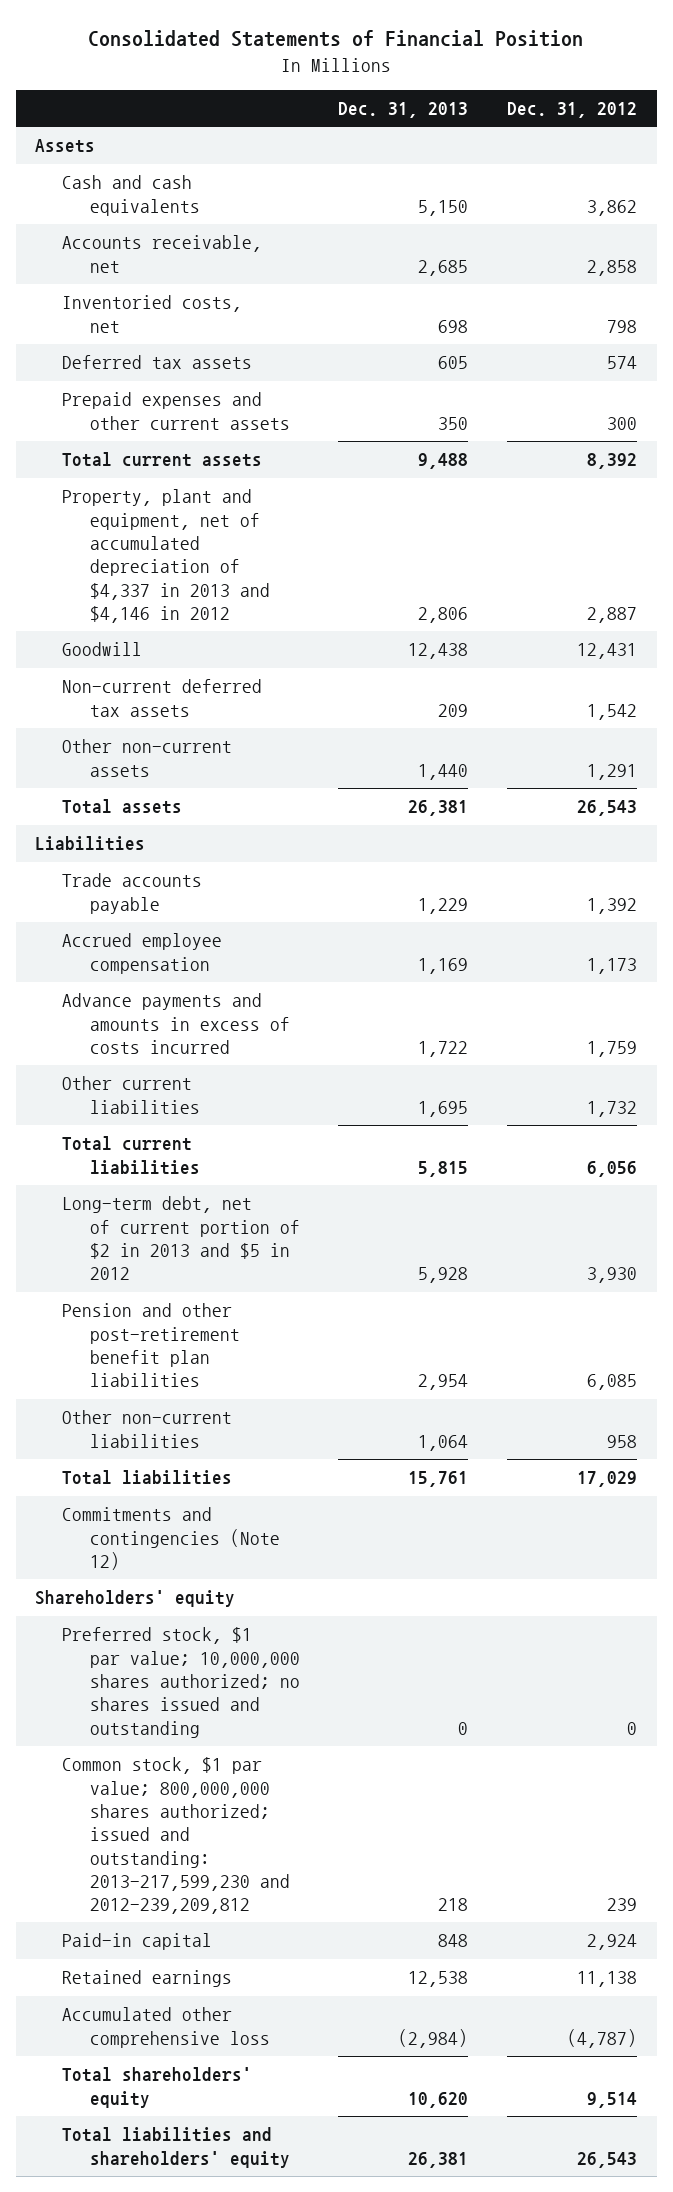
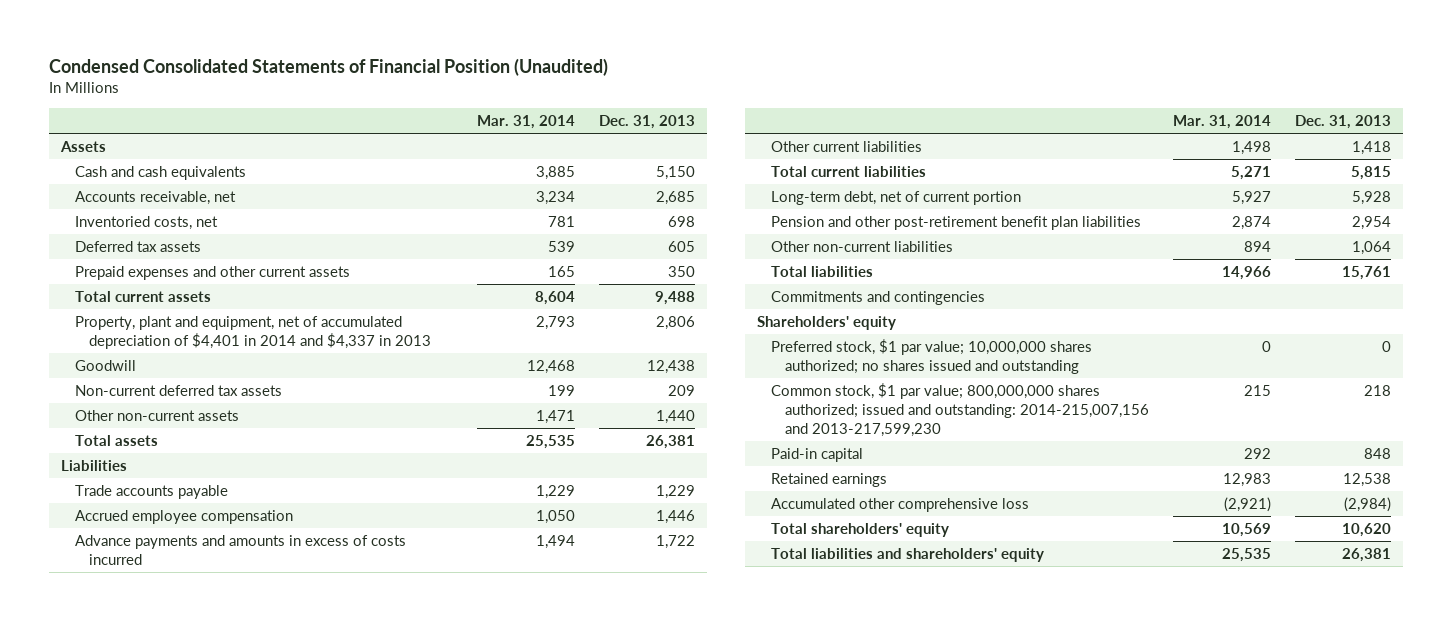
[88,30,584,48] Consolidated Statements of Financial Position -> [49,57,609,76] Condensed Consolidated Statements of Financial Position (Unaudited)
[507,102,638,119] Dec. 31, 2012 -> none
none -> [477,115,576,130] Mar. 31, 2014
[62,489,270,623] Property, plant and equipment, net of accumulated depreciation of $4,337 in 2013 and $4,146 in 2012 -> [75,315,432,349] Property, plant and equipment, net of accumulated depreciation of $4,401 in 2014 and $4,337 in 2013
[418,957,469,974] 1,169 -> [656,509,696,524] 1,446
[418,1100,469,1117] 1,695 -> [1351,140,1391,155] 1,418
[62,1196,300,1281] Long-term debt, net of current portion of $2 in 2013 and $5 in 2012 -> [770,190,1021,205] Long-term debt, net of current portion
[62,1507,280,1571] Commitments and contingencies (Note 12) -> [770,290,985,305] Commitments and contingencies
[62,1757,290,1915] Common stock, $1 par value; 800,000,000 shares authorized; issued and outstanding: 2013-217,599,230 and 2012-239,209,812 -> [770,382,1149,437] Common stock, $1 par value; 800,000,000 shares authorized; issued and outstanding: 2014-215,007,156 and 2013-217,599,230

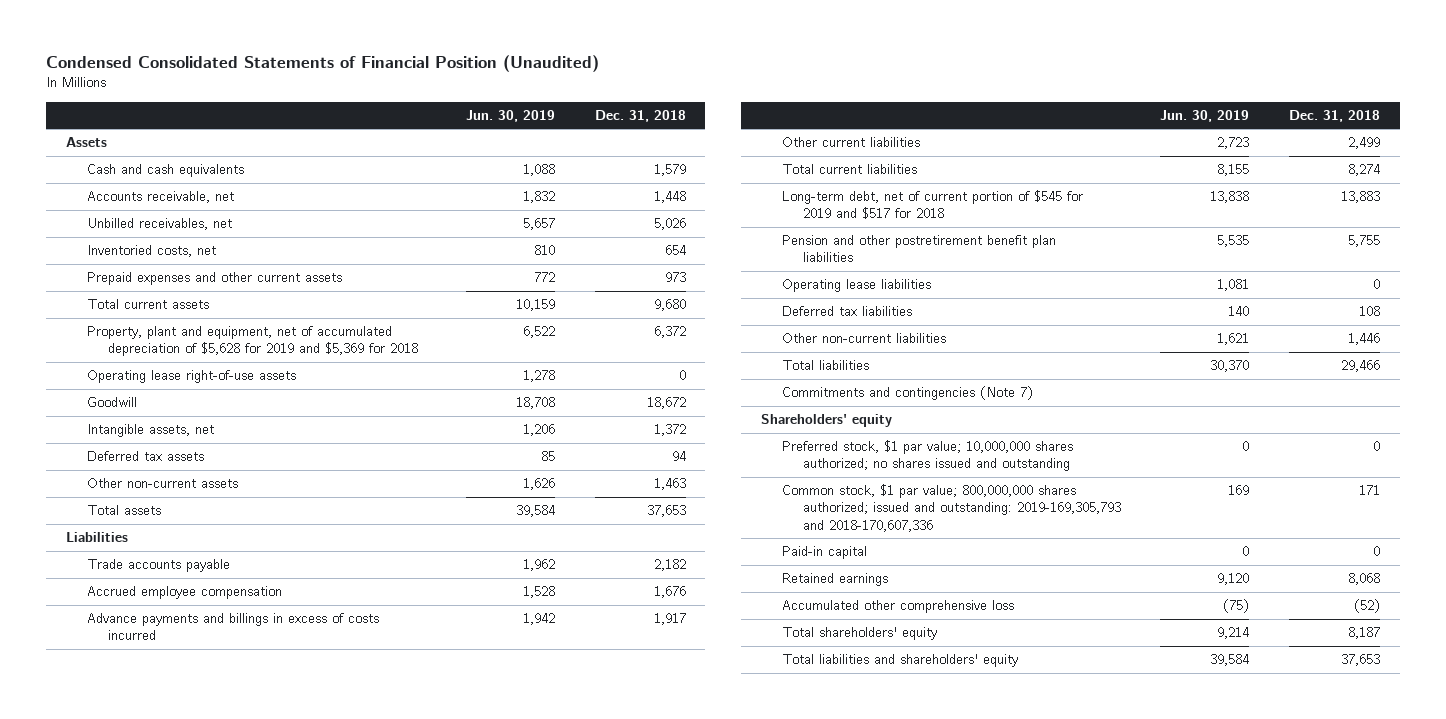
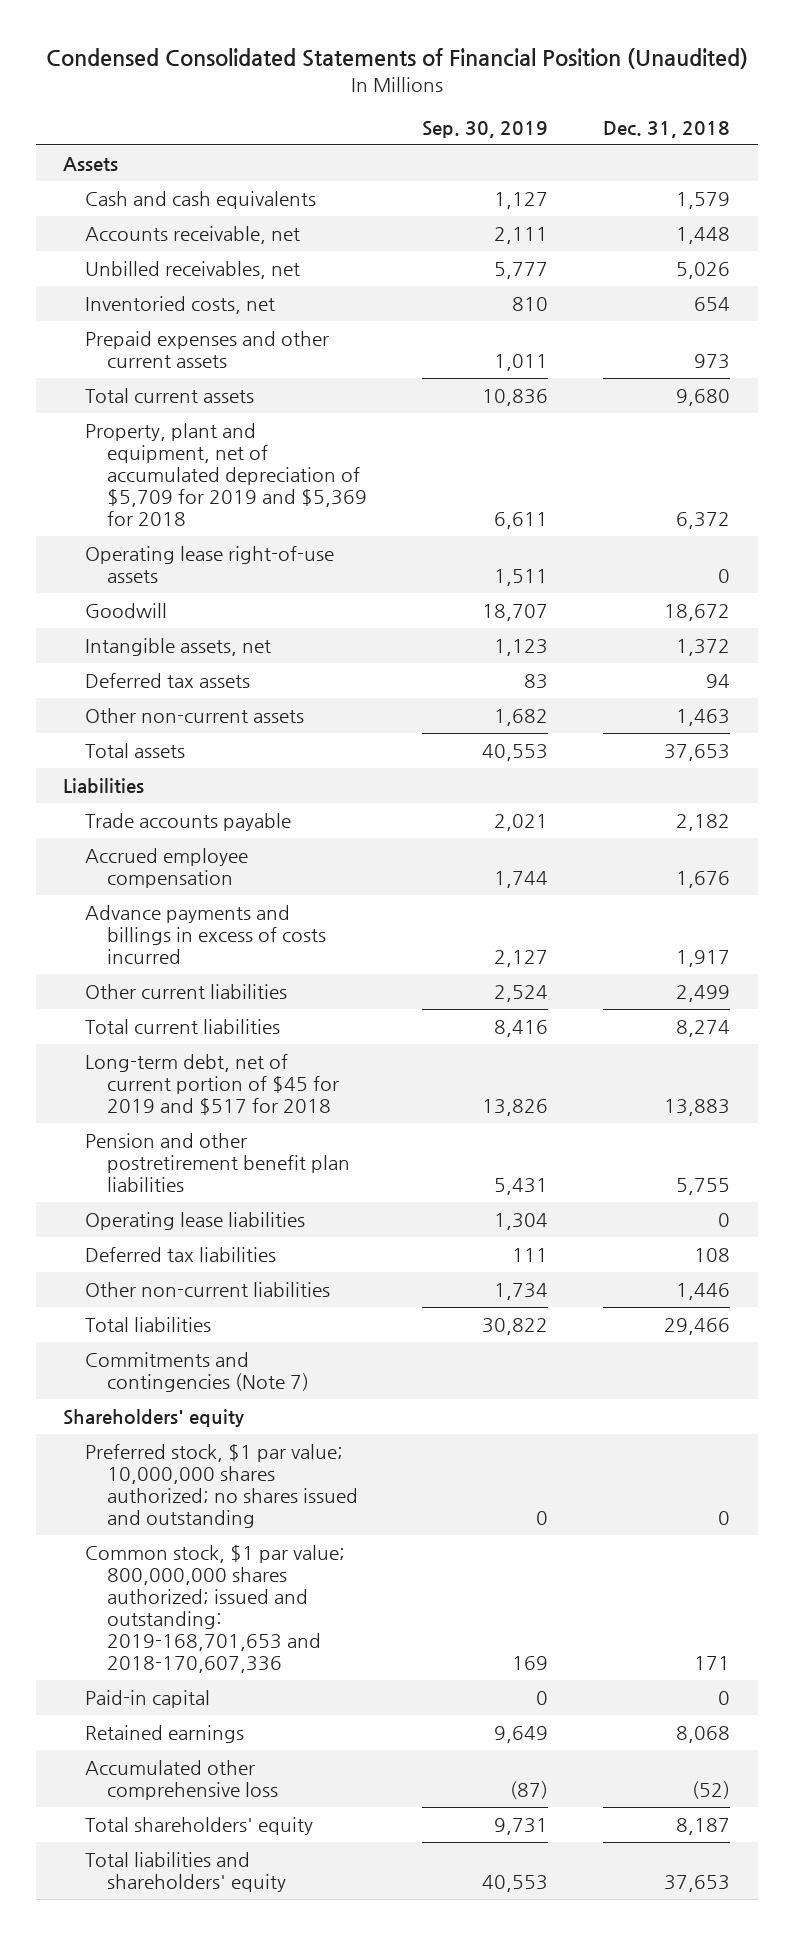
[465,109,555,122] Jun. 30, 2019 -> none
none -> [421,121,548,139] Sep. 30, 2019
[87,326,419,357] Property, plant and equipment, net of accumulated depreciation of $5,628 for 2019 and $5,369 for 2018 -> [84,422,367,527] Property, plant and equipment, net of accumulated depreciation of $5,709 for 2019 and $5,369 for 2018
[781,190,1083,220] Long-term debt, net of current portion of $545 for 2019 and $517 for 2018 -> [84,1053,339,1116] Long-term debt, net of current portion of $45 for 2019 and $517 for 2018
[781,484,1121,532] Common stock, $1 par value; 800,000,000 shares authorized; issued and outstanding: 2019-169,305,793 and 2018-170,607,336 -> [84,1544,345,1674] Common stock, $1 par value; 800,000,000 shares authorized; issued and outstanding: 2019-168,701,653 and 2018-170,607,336

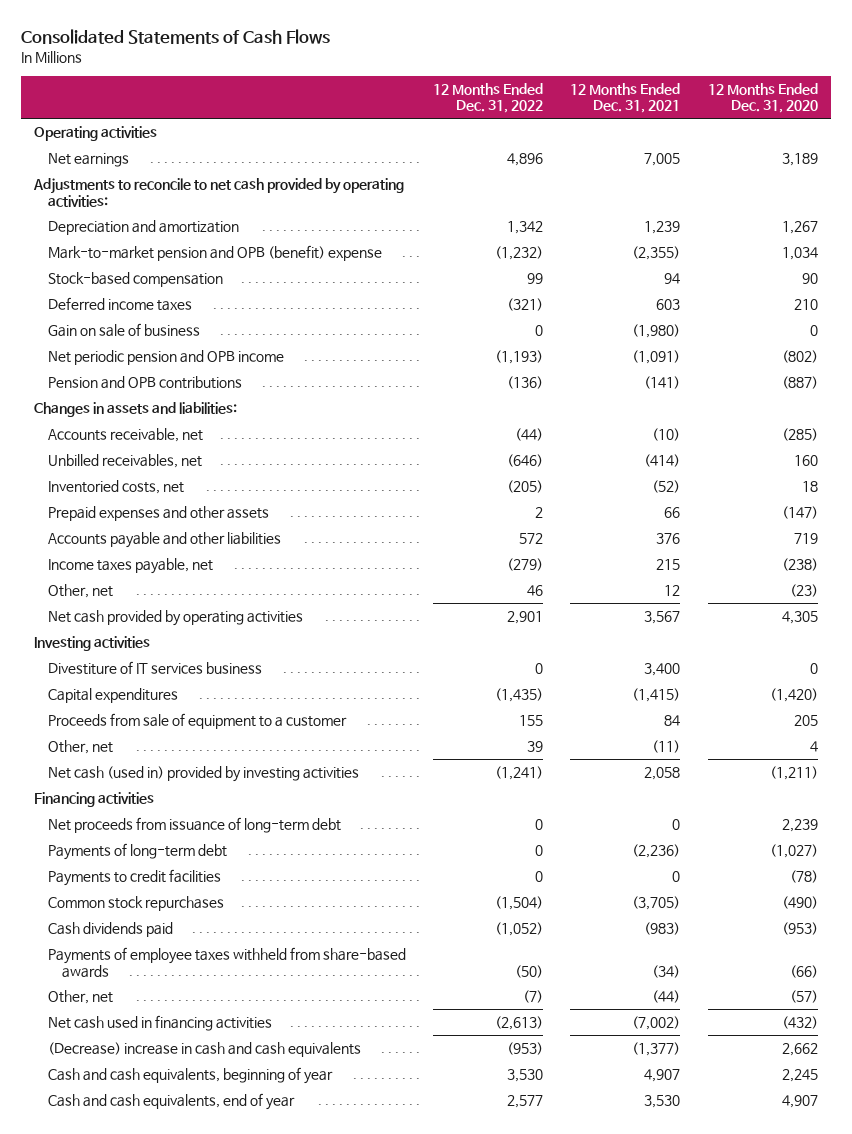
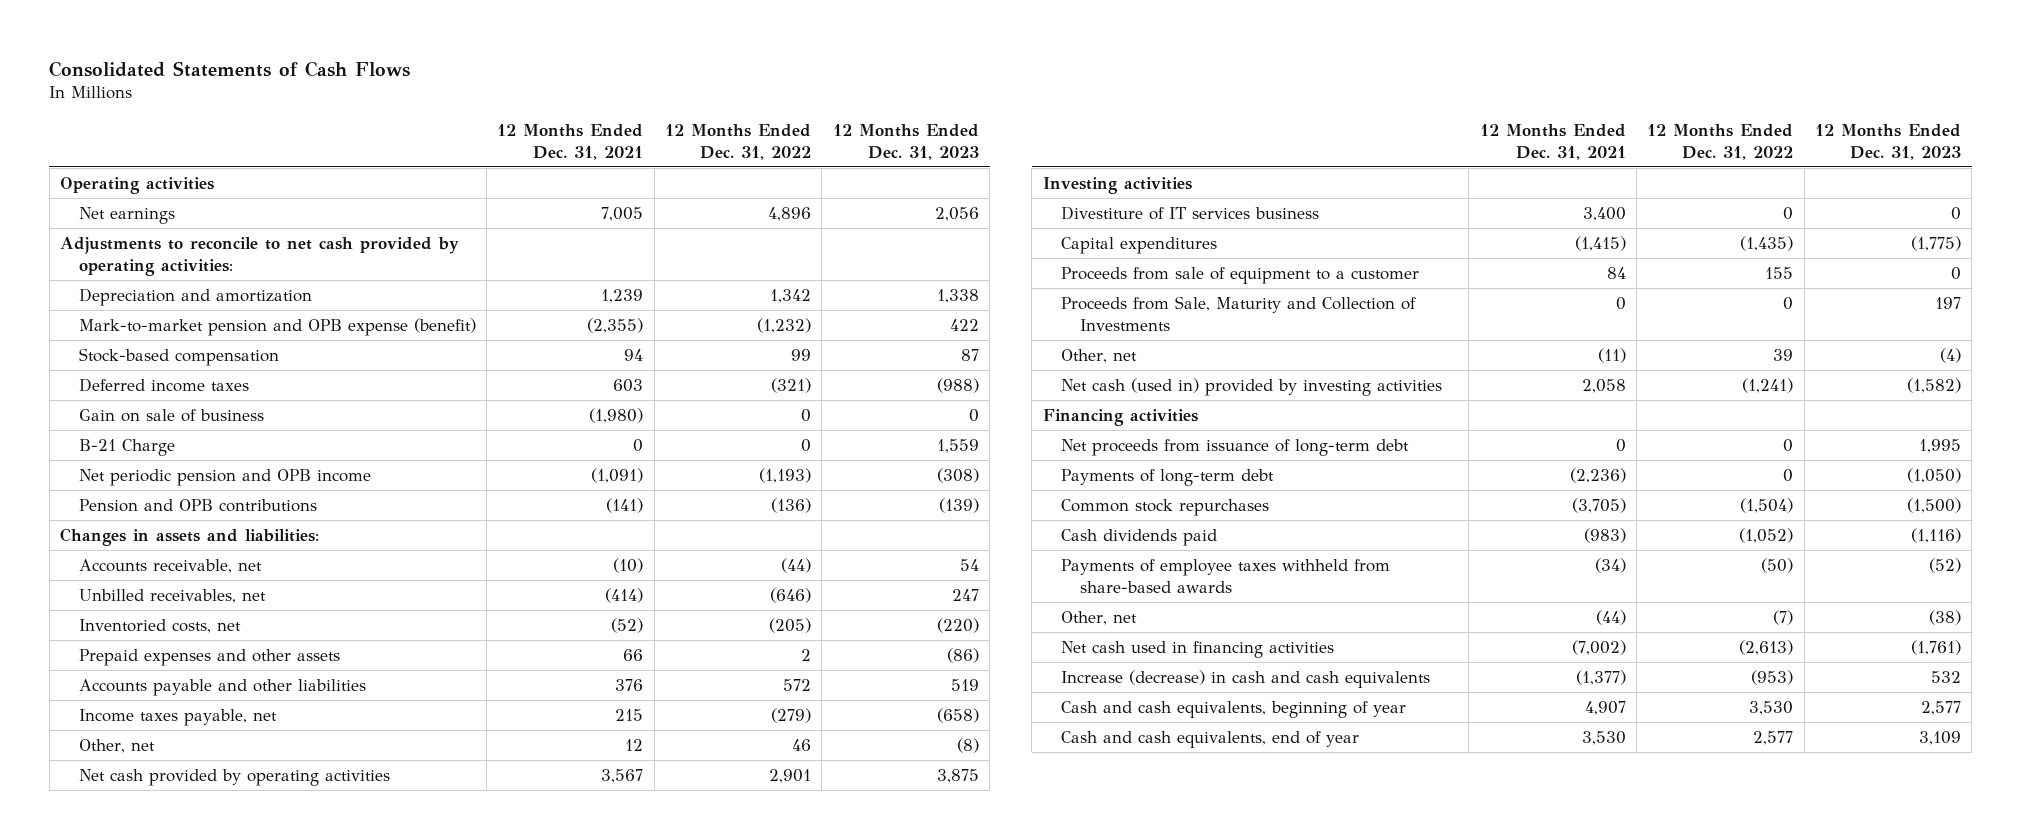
[707,82,818,114] 12 Months Ended Dec. 31, 2020 -> none
none -> [832,123,979,160] 12 Months Ended Dec. 31, 2023
[47,244,382,261] Mark-to-market pension and OPB (benefit) expense -> [78,317,476,336] Mark-to-market pension and OPB expense (benefit)
none -> [78,438,175,456] B-21 Charge
none -> [1061,295,1417,331] Proceeds from Sale, Maturity and Collection of Investments
[47,868,221,886] Payments to credit facilities -> none
[47,1041,361,1057] (Decrease) increase in cash and cash equivalents -> [1061,669,1431,688] Increase (decrease) in cash and cash equivalents

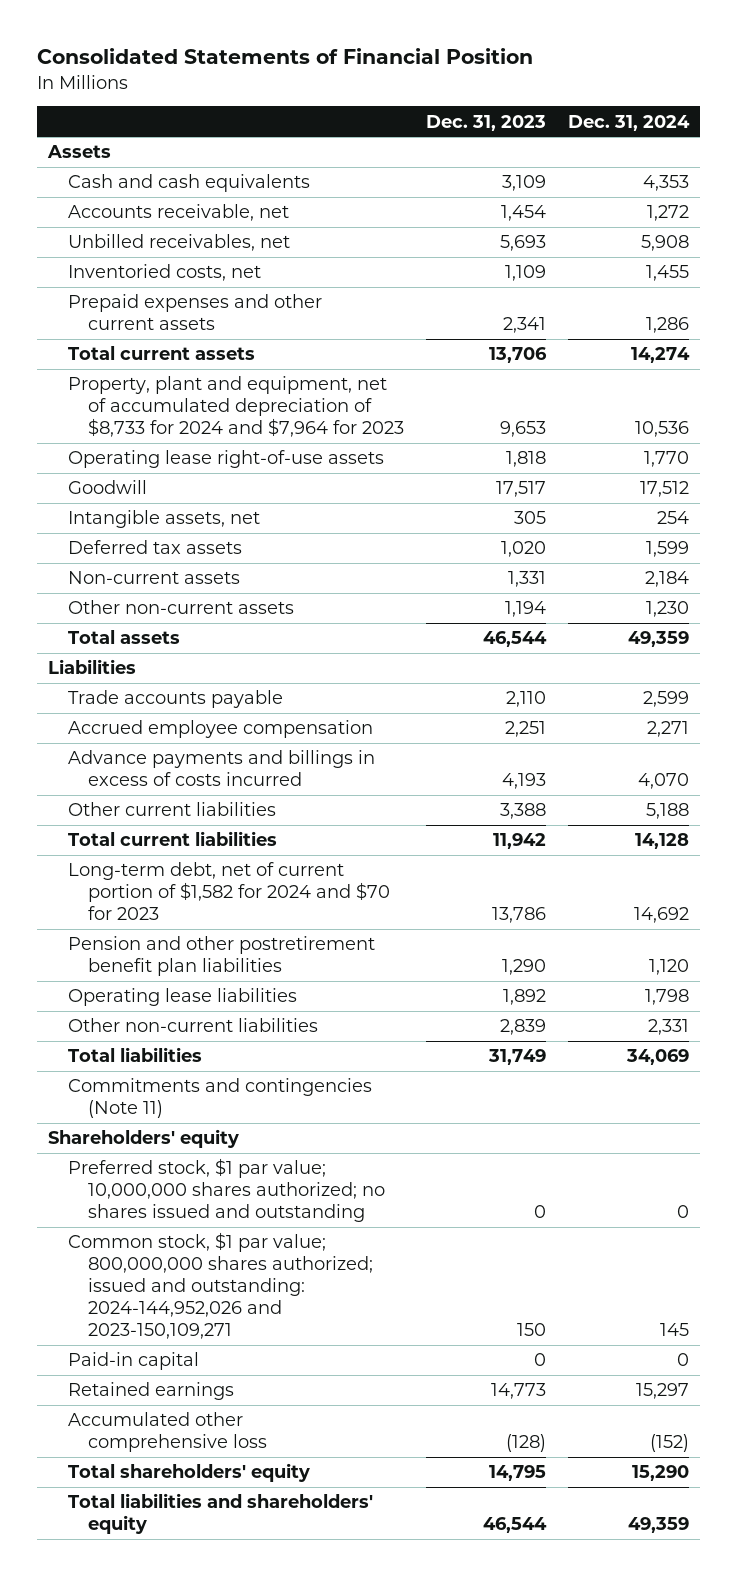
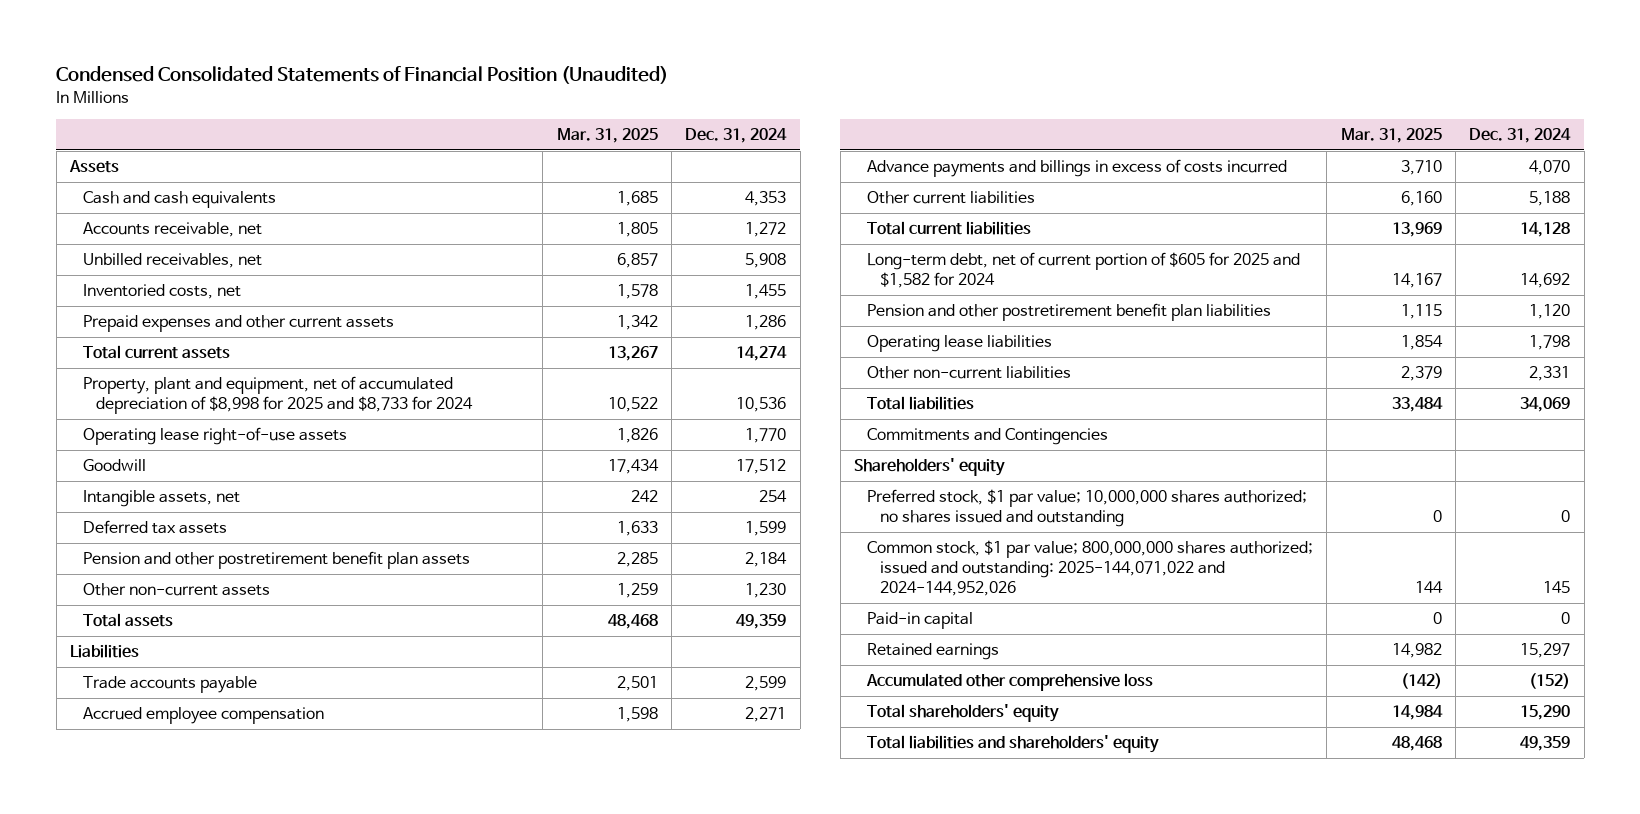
[36,48,533,65] Consolidated Statements of Financial Position -> [56,66,669,85] Condensed Consolidated Statements of Financial Position (Unaudited)
[426,114,547,131] Dec. 31, 2023 -> none
none -> [556,128,658,144] Mar. 31, 2025
[67,376,405,438] Property, plant and equipment, net of accumulated depreciation of $8,733 for 2024 and $7,964 for 2023 -> [82,376,473,415] Property, plant and equipment, net of accumulated depreciation of $8,998 for 2025 and $8,733 for 2024
[67,571,240,585] Non-current assets -> [82,551,470,570] Pension and other postretirement benefit plan assets
[67,862,391,921] Long-term debt, net of current portion of $1,582 for 2024 and $70 for 2023 -> [866,252,1300,289] Long-term debt, net of current portion of $605 for 2025 and $1,582 for 2024
[67,1078,372,1119] Commitments and contingencies (Note 11) -> [866,428,1108,446] Commitments and Contingencies
[67,1232,374,1340] Common stock, $1 par value; 800,000,000 shares authorized; issued and outstanding: 2024-144,952,026 and 2023-150,109,271 -> [866,540,1313,597] Common stock, $1 par value; 800,000,000 shares authorized; issued and outstanding: 2025-144,071,022 and 2024-144,952,026

